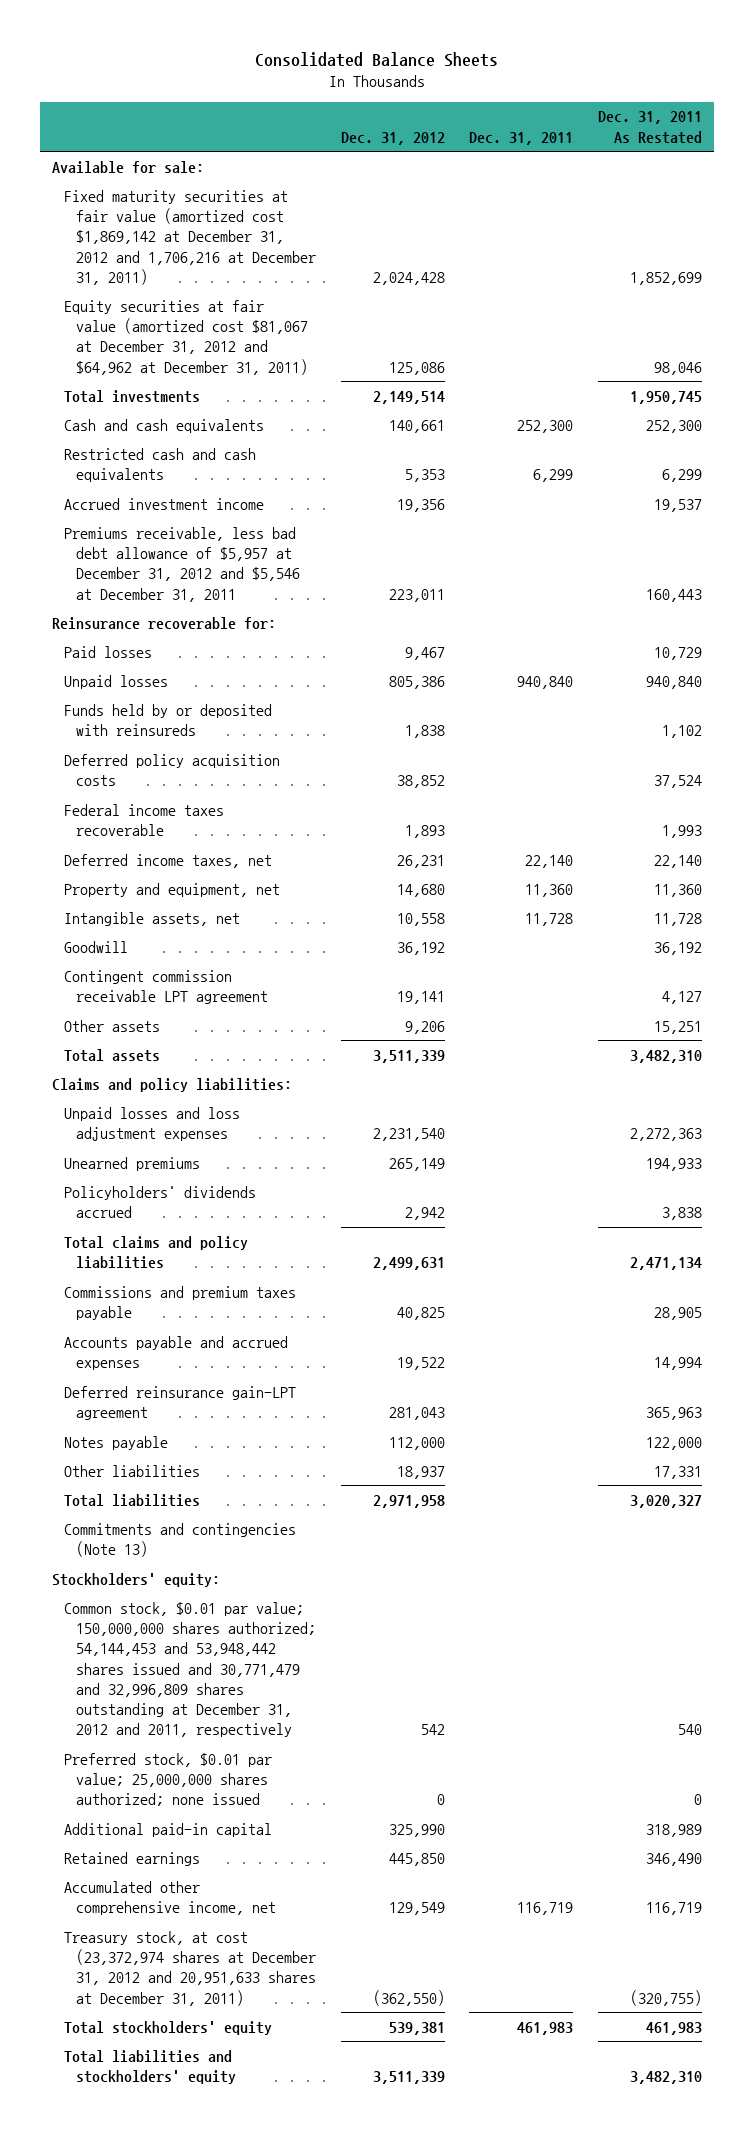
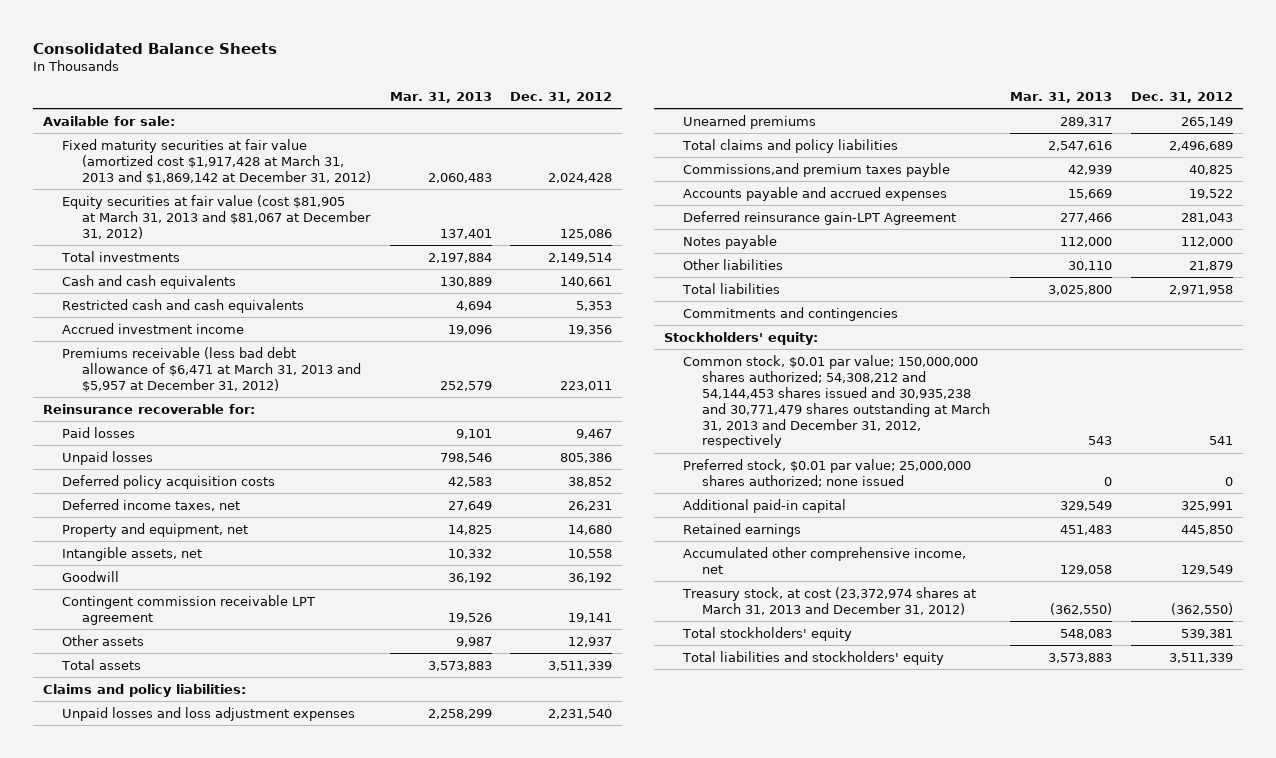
[469,131,574,145] Dec. 31, 2011 -> none
[598,111,703,144] Dec. 31, 2011 As Restated -> none
none -> [389,91,492,103] Mar. 31, 2013
[64,189,317,285] Fixed maturity securities at fair value (amortized cost $1,869,142 at December 31, 2012 and 1,706,216 at December 31, 2011) -> [62,138,371,184] Fixed maturity securities at fair value (amortized cost $1,917,428 at March 31, 2013 and $1,869,142 at December 31, 2012)
[64,299,309,375] Equity securities at fair value (amortized cost $81,067 at December 31, 2012 and $64,962 at December 31, 2011) -> [62,194,371,239] Equity securities at fair value (cost $81,905 at March 31, 2013 and $81,067 at December 31, 2012)
[64,526,301,602] Premiums receivable, less bad debt allowance of $5,957 at December 31, 2012 and $5,546 at December 31, 2011 -> [62,346,361,392] Premiums receivable (less bad debt allowance of $6,471 at March 31, 2013 and $5,957 at December 31, 2012)
[64,703,273,736] Funds held by or deposited with reinsureds -> none
[64,803,225,836] Federal income taxes recoverable -> none
[404,1020,445,1034] 9,206 -> [568,636,613,647] 12,937
[64,1185,257,1218] Policyholders' dividends accrued -> none
[372,1256,445,1270] 2,499,631 -> [1169,140,1234,151] 2,496,689
[64,1285,297,1320] Commissions and premium taxes payable -> [683,162,951,177] Commissions,and premium taxes payble
[64,1385,297,1420] Deferred reinsurance gain-LPT agreement -> [683,210,957,225] Deferred reinsurance gain-LPT Agreement
[396,1465,445,1479] 18,937 -> [1189,260,1234,271] 21,879
[64,1522,297,1557] Commitments and contingencies (Note 13) -> [683,306,899,321] Commitments and contingencies
[64,1601,317,1738] Common stock, $0.01 par value; 150,000,000 shares authorized; 54,144,453 and 53,948,442 shares issued and 30,771,479 and 32,996,809 shares outstanding at December 31, 2012 and 2011, respectively -> [683,354,991,449] Common stock, $0.01 par value; 150,000,000 shares authorized; 54,308,212 and 54,144,453 shares issued and 30,935,238 and 30,771,479 shares outstanding at March 31, 2013 and December 31, 2012, respectively
[420,1724,445,1736] 542 -> [1209,436,1234,446] 541
[388,1823,445,1837] 325,990 -> [1181,500,1234,511] 325,991
[64,1930,317,2006] Treasury stock, at cost (23,372,974 shares at December 31, 2012 and 20,951,633 shares at December 31, 2011) -> [682,586,977,615] Treasury stock, at cost (23,372,974 shares at March 31, 2013 and December 31, 2012)

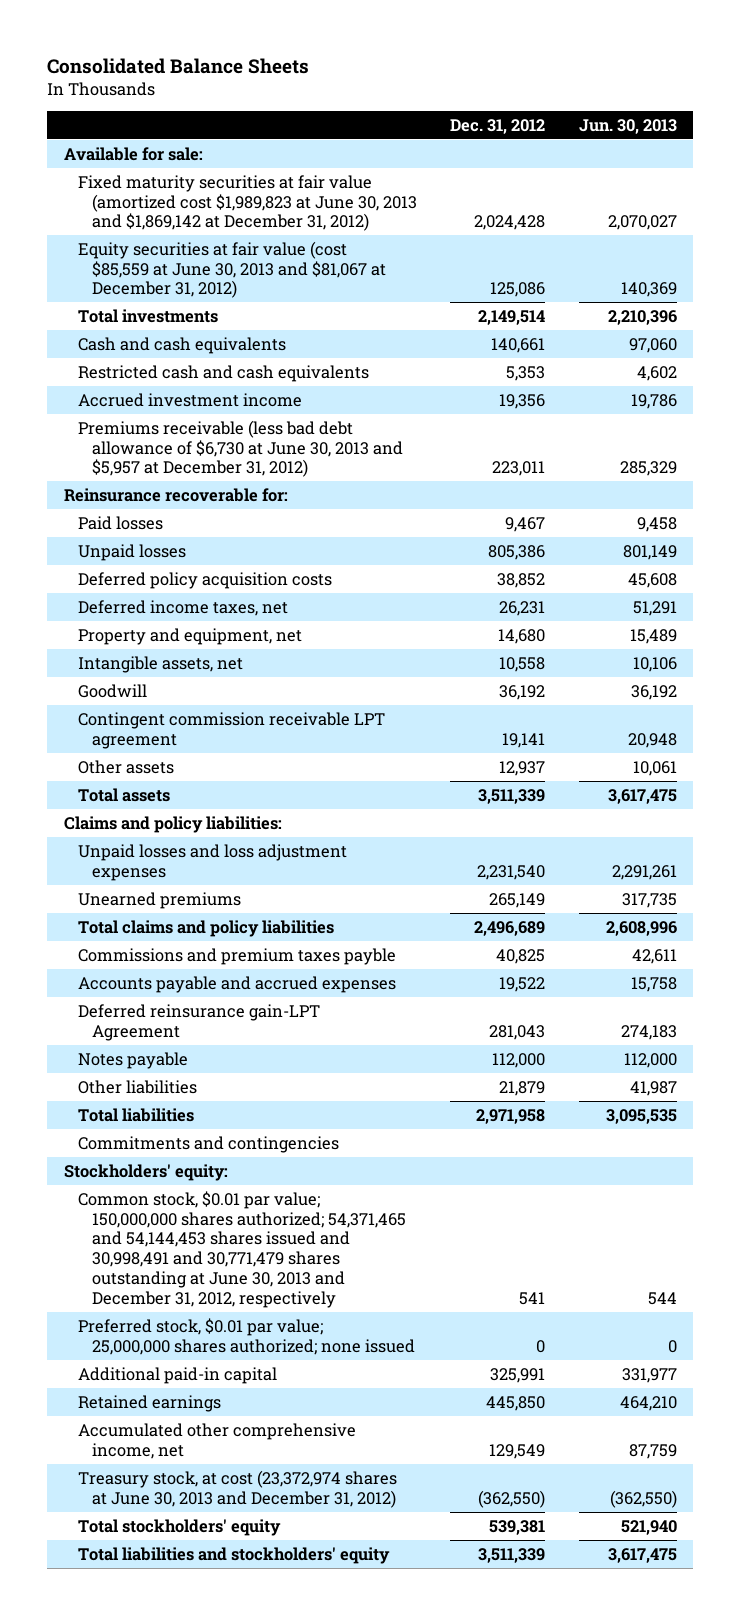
[389,91,492,103] Mar. 31, 2013 -> none
none -> [578,118,677,134] Jun. 30, 2013
[62,138,371,184] Fixed maturity securities at fair value (amortized cost $1,917,428 at March 31, 2013 and $1,869,142 at December 31, 2012) -> [78,174,418,232] Fixed maturity securities at fair value (amortized cost $1,989,823 at June 30, 2013 and $1,869,142 at December 31, 2012)
[62,194,371,239] Equity securities at fair value (cost $81,905 at March 31, 2013 and $81,067 at December 31, 2012) -> [78,240,387,299] Equity securities at fair value (cost $85,559 at June 30, 2013 and $81,067 at December 31, 2012)
[62,346,361,392] Premiums receivable (less bad debt allowance of $6,471 at March 31, 2013 and $5,957 at December 31, 2012) -> [78,419,404,478] Premiums receivable (less bad debt allowance of $6,730 at June 30, 2013 and $5,957 at December 31, 2012)
[683,162,951,177] Commissions,and premium taxes payble -> [78,947,397,965] Commissions and premium taxes payble
[683,354,991,449] Common stock, $0.01 par value; 150,000,000 shares authorized; 54,308,212 and 54,144,453 shares issued and 30,935,238 and 30,771,479 shares outstanding at March 31, 2013 and December 31, 2012, respectively -> [78,1190,407,1308] Common stock, $0.01 par value; 150,000,000 shares authorized; 54,371,465 and 54,144,453 shares issued and 30,998,491 and 30,771,479 shares outstanding at June 30, 2013 and December 31, 2012, respectively
[682,586,977,615] Treasury stock, at cost (23,372,974 shares at March 31, 2013 and December 31, 2012) -> [78,1469,398,1508] Treasury stock, at cost (23,372,974 shares at June 30, 2013 and December 31, 2012)

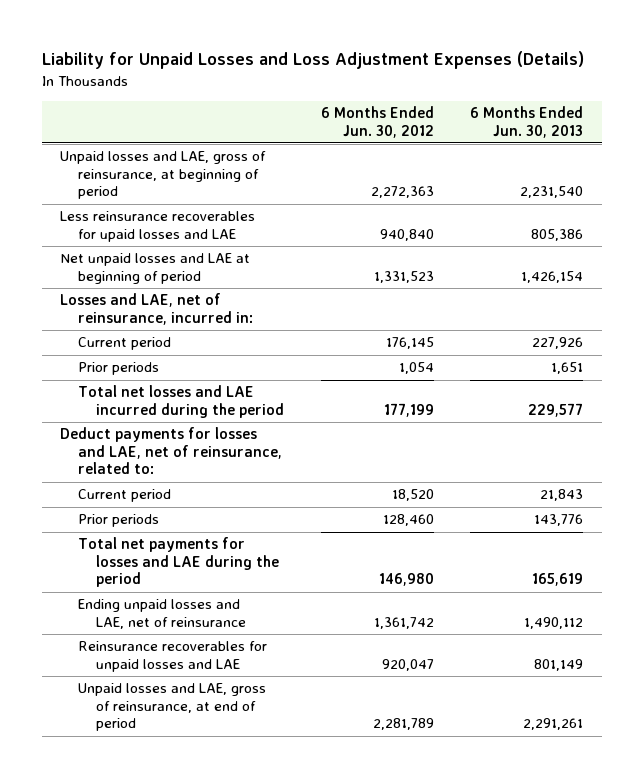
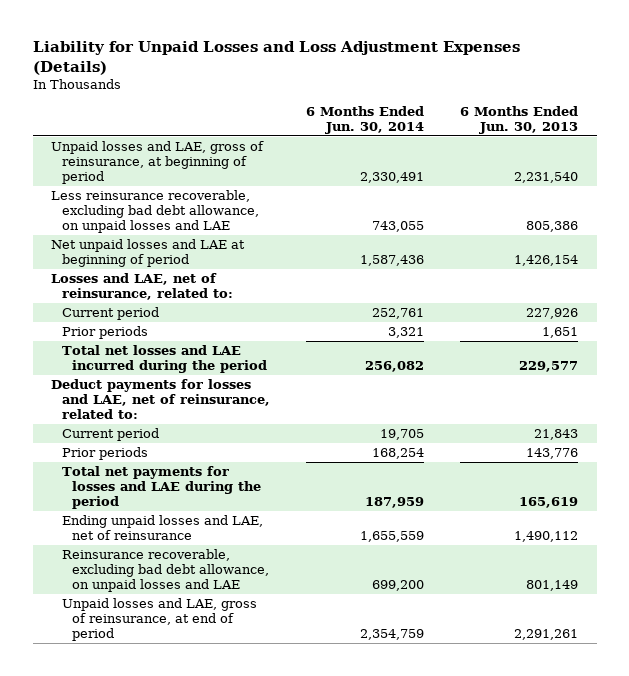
[320,106,434,138] 6 Months Ended Jun. 30, 2012 -> none
none -> [306,105,425,134] 6 Months Ended Jun. 30, 2014
[60,211,256,242] Less reinsurance recoverables for upaid losses and LAE -> [50,190,259,234] Less reinsurance recoverable, excluding bad debt allowance, on unpaid losses and LAE
[60,293,254,325] Losses and LAE, net of reinsurance, incurred in: -> [50,273,233,301] Losses and LAE, net of reinsurance, related to:
[78,641,268,672] Reinsurance recoverables for unpaid losses and LAE -> [61,549,270,593] Reinsurance recoverable, excluding bad debt allowance, on unpaid losses and LAE

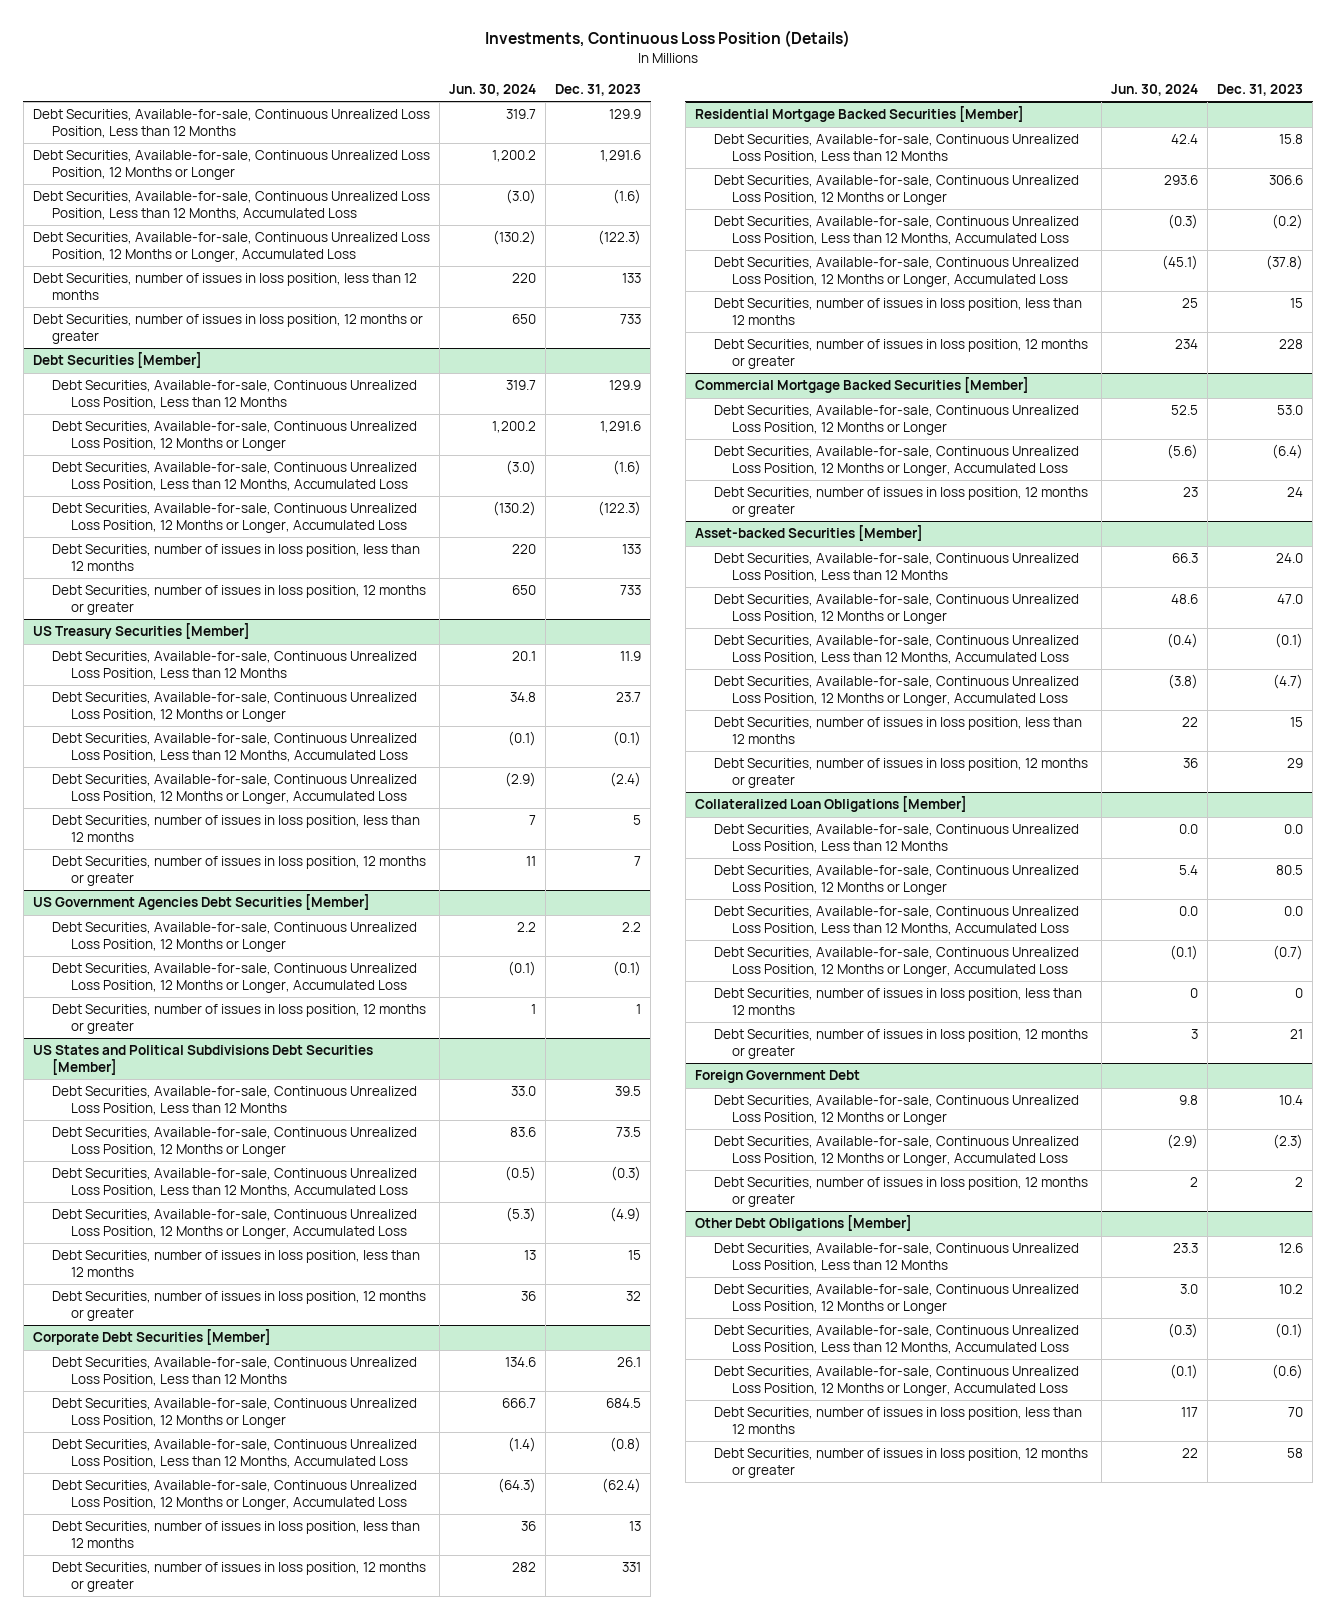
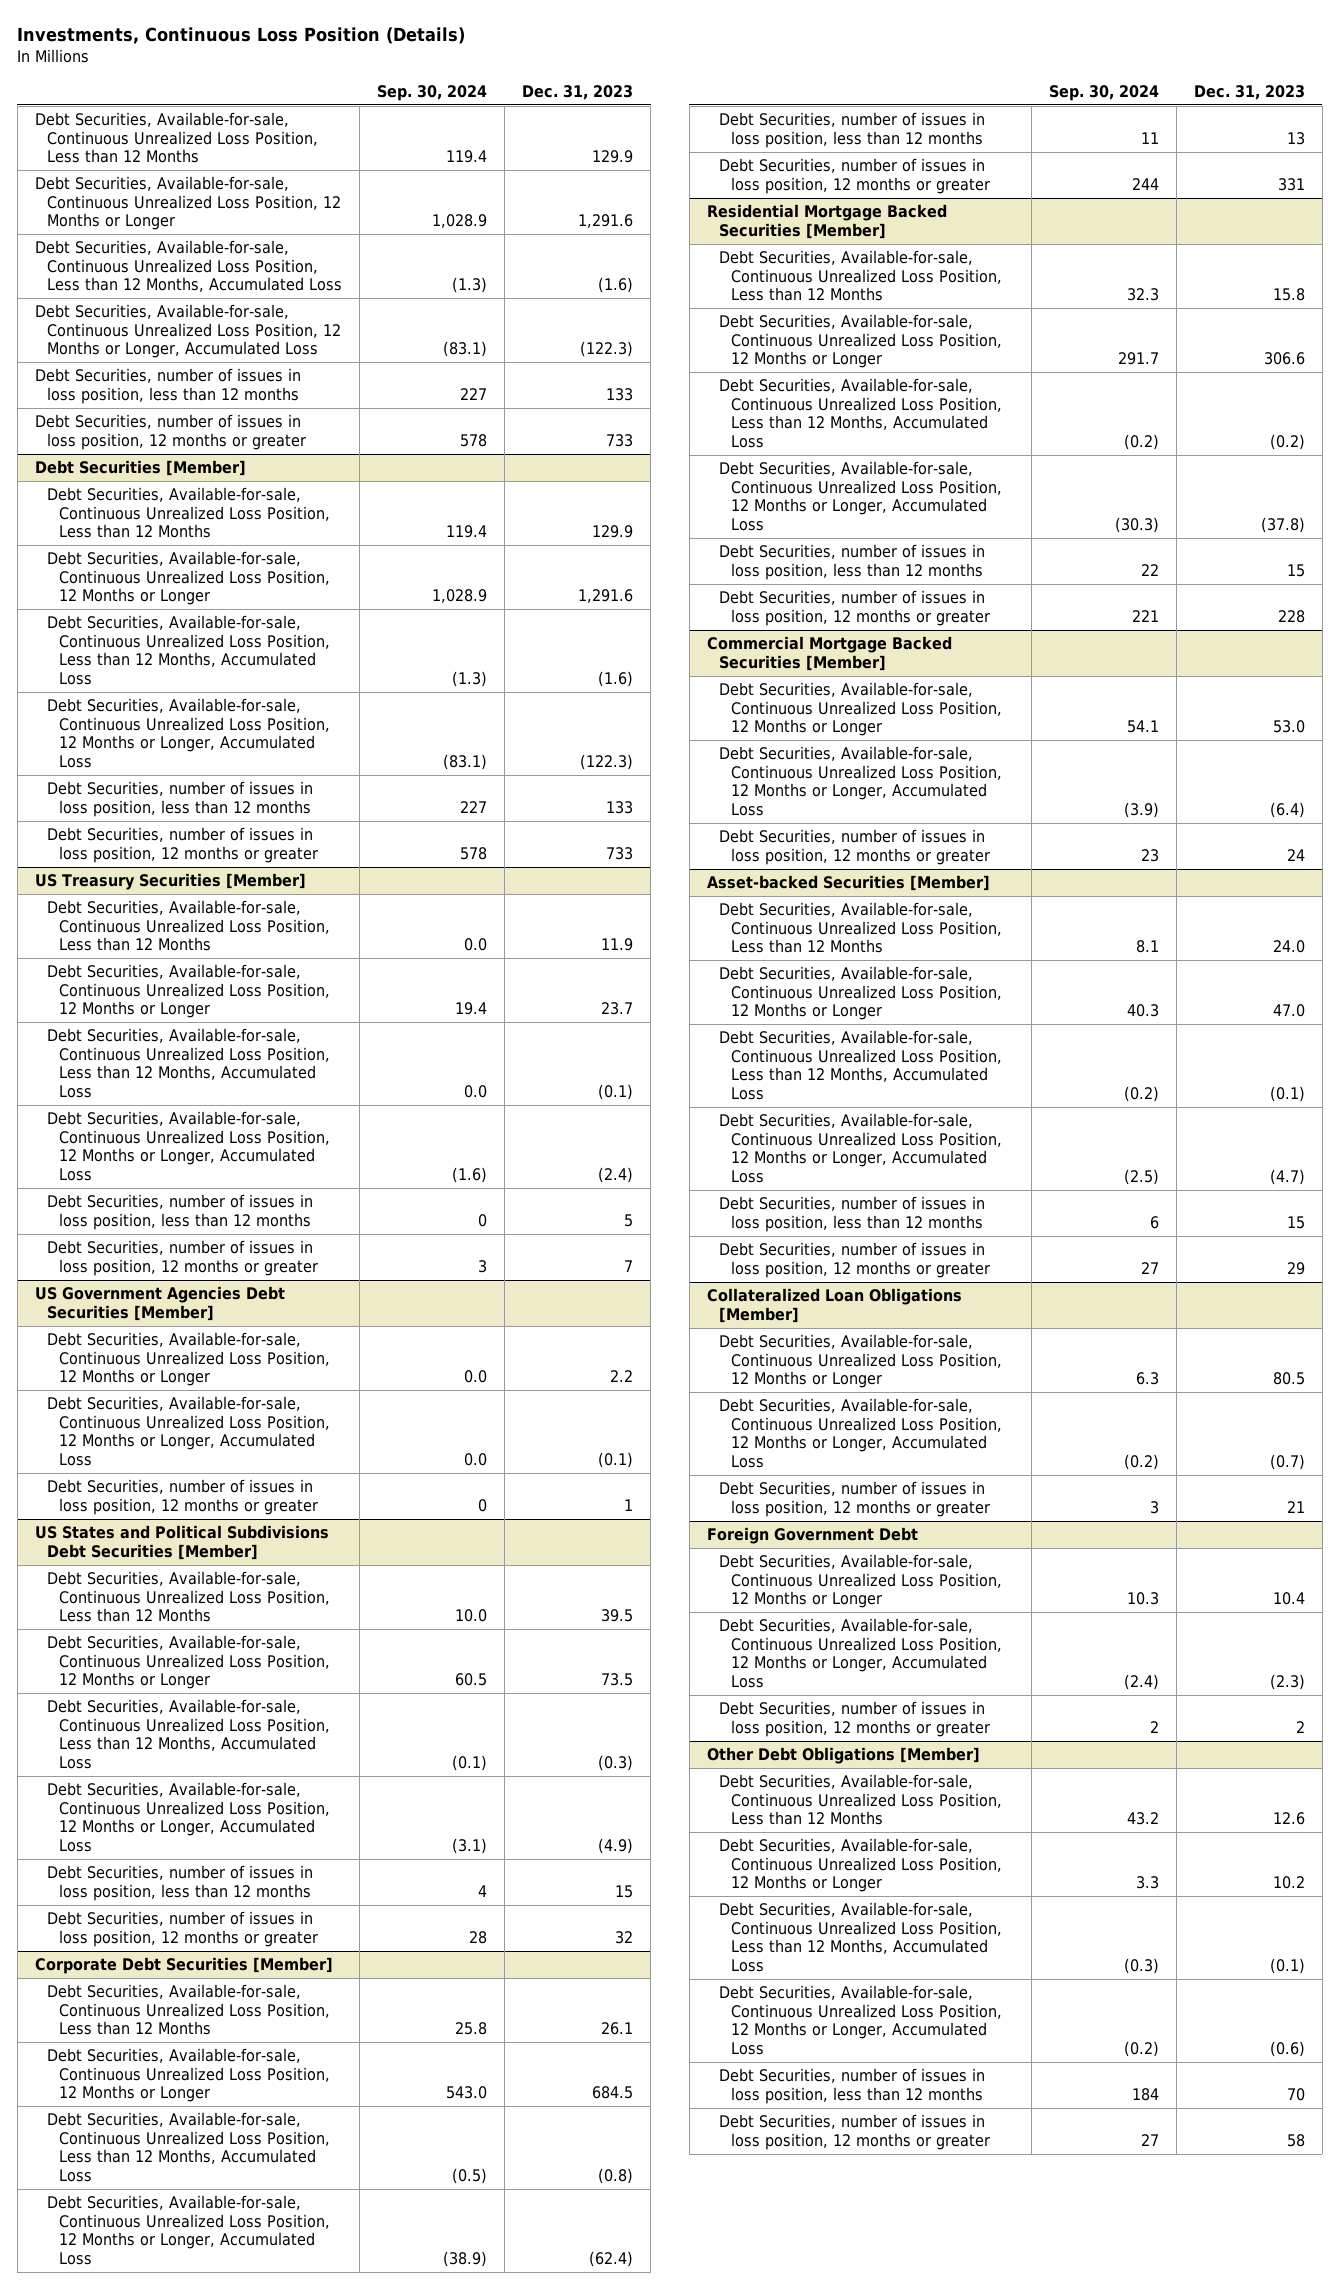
[449,83,537,96] Jun. 30, 2024 -> none
none -> [376,85,487,102] Sep. 30, 2024
[713,824,1079,853] Debt Securities, Available-for-sale, Continuous Unrealized Loss Position, Less than 12 Months -> none
[713,906,1079,935] Debt Securities, Available-for-sale, Continuous Unrealized Loss Position, Less than 12 Months, Accumulated Loss -> none
[713,988,1082,1015] Debt Securities, number of issues in loss position, less than 12 months -> none

